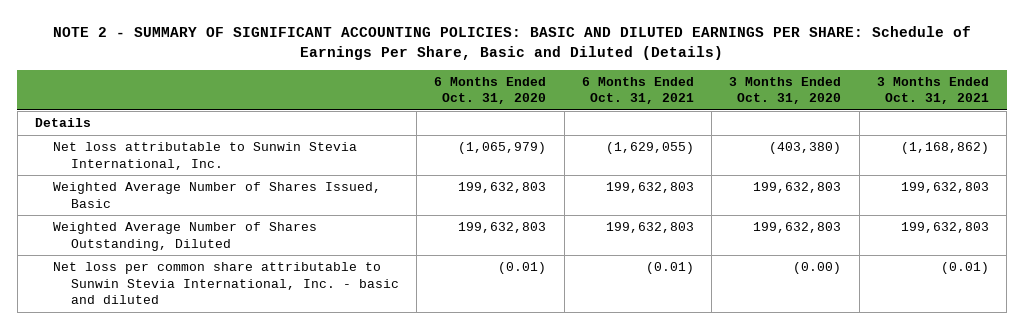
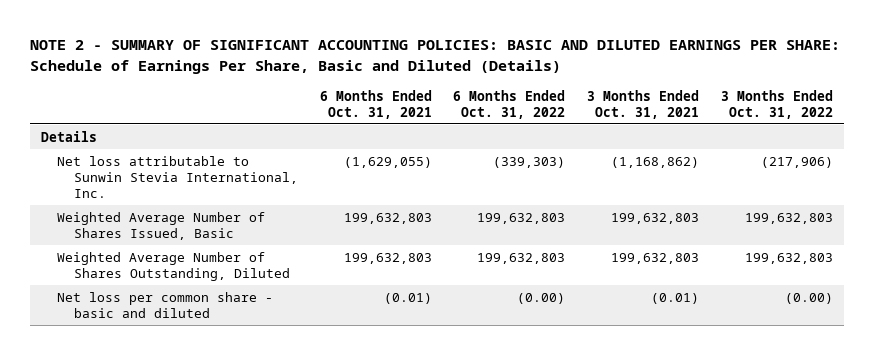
[434,76,547,105] 6 Months Ended Oct. 31, 2020 -> none
[729,76,842,105] 3 Months Ended Oct. 31, 2020 -> none
none -> [453,89,566,119] 6 Months Ended Oct. 31, 2022
none -> [721,89,834,119] 3 Months Ended Oct. 31, 2022
[52,262,399,304] Net loss per common share attributable to Sunwin Stevia International, Inc. - basic and diluted -> [57,291,274,318] Net loss per common share - basic and diluted

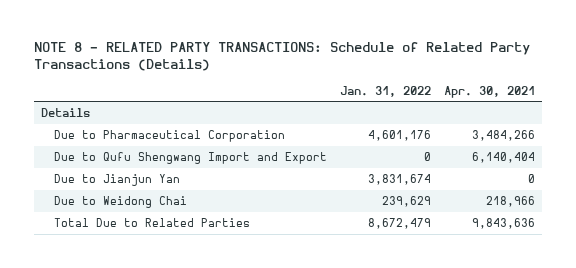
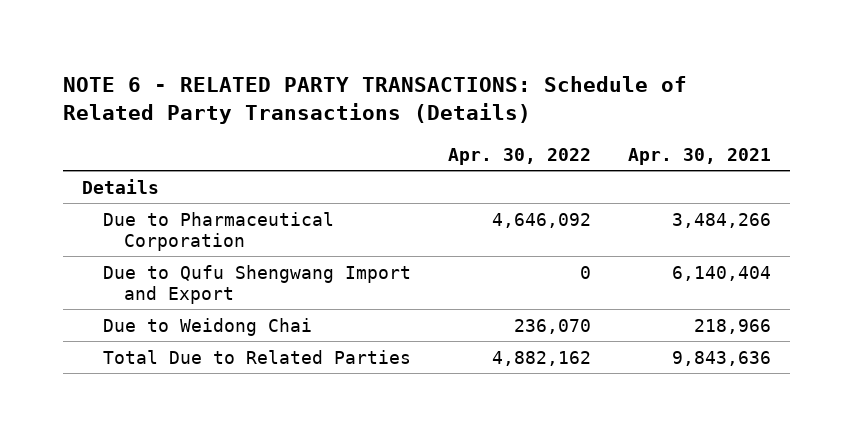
[34,41,531,71] NOTE 8 - RELATED PARTY TRANSACTIONS: Schedule of Related Party Transactions (Details) -> [63,75,688,124] NOTE 6 - RELATED PARTY TRANSACTIONS: Schedule of Related Party Transactions (Details)
[340,85,432,97] Jan. 31, 2022 -> none
none -> [448,147,592,165] Apr. 30, 2022
[54,174,181,187] Due to Jianjun Yan -> none

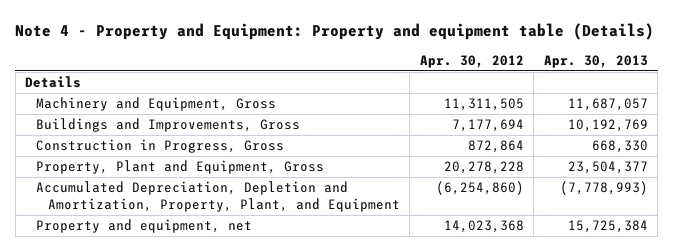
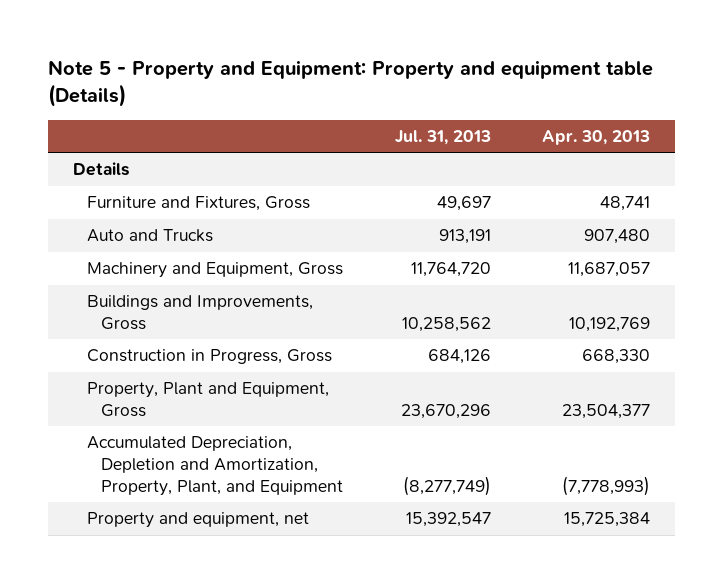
[15,23,655,41] Note 4 - Property and Equipment: Property and equipment table (Details) -> [47,59,653,107] Note 5 - Property and Equipment: Property and equipment table (Details)
[419,55,524,69] Apr. 30, 2012 -> none
none -> [394,129,491,145] Jul. 31, 2013
none -> [87,196,311,212] Furniture and Fixtures, Gross
none -> [87,229,214,243] Auto and Trucks

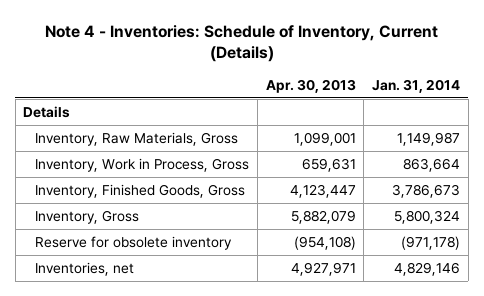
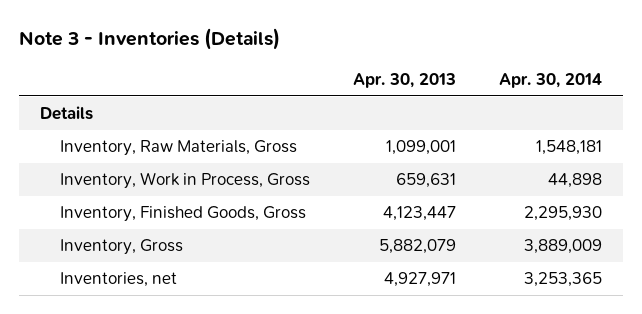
[44,24,438,63] Note 4 - Inventories: Schedule of Inventory, Current (Details) -> [18,28,280,51] Note 3 - Inventories (Details)
[372,79,461,94] Jan. 31, 2014 -> none
none -> [498,72,602,88] Apr. 30, 2014
[34,235,232,250] Reserve for obsolete inventory -> none

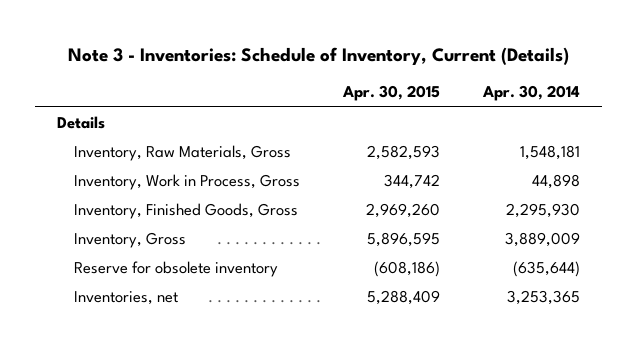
[18,28,280,51] Note 3 - Inventories (Details) -> [67,46,569,65] Note 3 - Inventories: Schedule of Inventory, Current (Details)
[352,72,456,88] Apr. 30, 2013 -> none
none -> [342,85,441,102] Apr. 30, 2015
none -> [73,261,278,278] Reserve for obsolete inventory

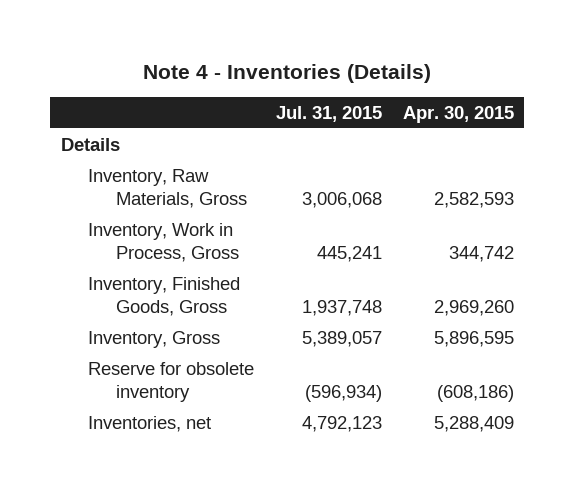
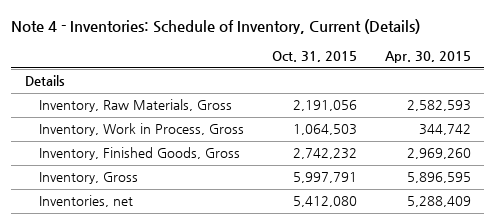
[143,63,432,83] Note 4 - Inventories (Details) -> [11,19,421,35] Note 4 - Inventories: Schedule of Inventory, Current (Details)
[275,105,382,122] Jul. 31, 2015 -> none
none -> [272,51,358,63] Oct. 31, 2015
[88,361,255,403] Reserve for obsolete inventory -> none

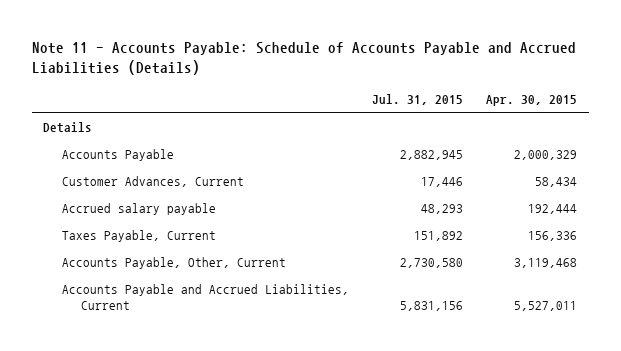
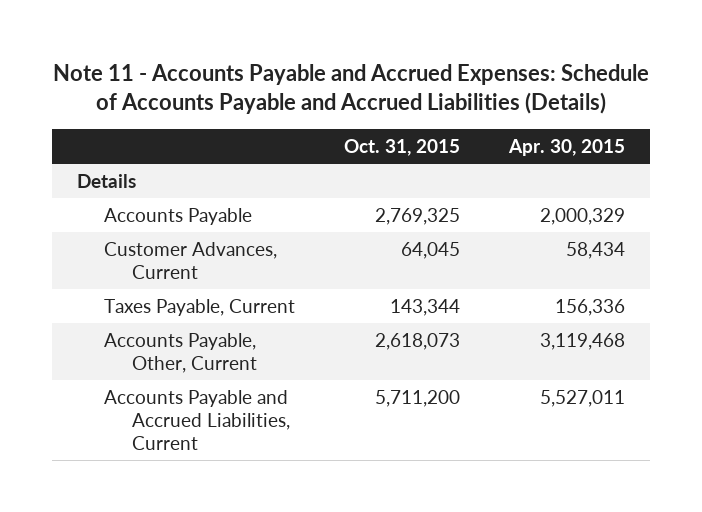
[31,41,576,75] Note 11 - Accounts Payable: Schedule of Accounts Payable and Accrued Liabilities (Details) -> [52,64,649,115] Note 11 - Accounts Payable and Accrued Expenses: Schedule of Accounts Payable and Accrued Liabilities (Details)
[372,93,464,105] Jul. 31, 2015 -> none
none -> [344,138,461,156] Oct. 31, 2015
[62,202,217,215] Accrued salary payable -> none

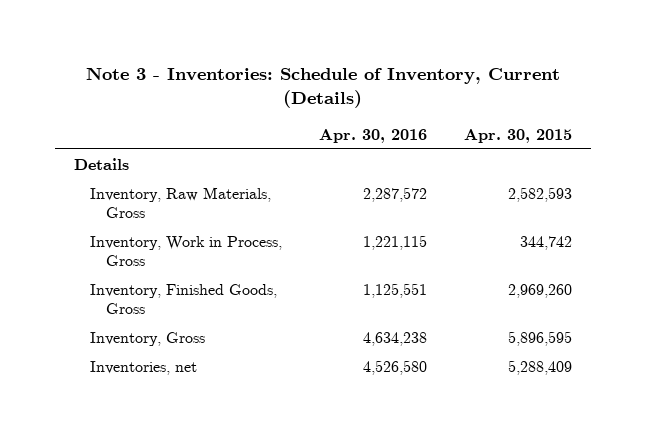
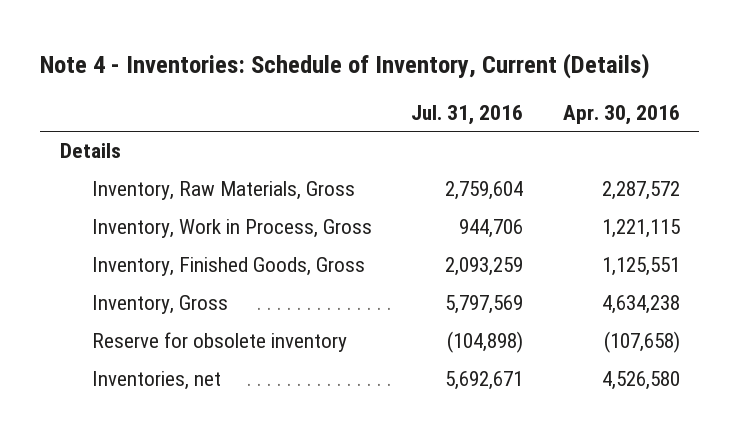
[86,66,561,108] Note 3 - Inventories: Schedule of Inventory, Current (Details) -> [40,52,651,79] Note 4 - Inventories: Schedule of Inventory, Current (Details)
[464,128,573,143] Apr. 30, 2015 -> none
none -> [411,105,524,126] Jul. 31, 2016
none -> [91,332,347,353] Reserve for obsolete inventory

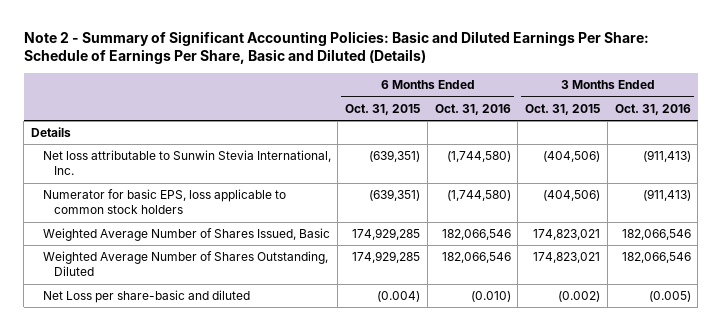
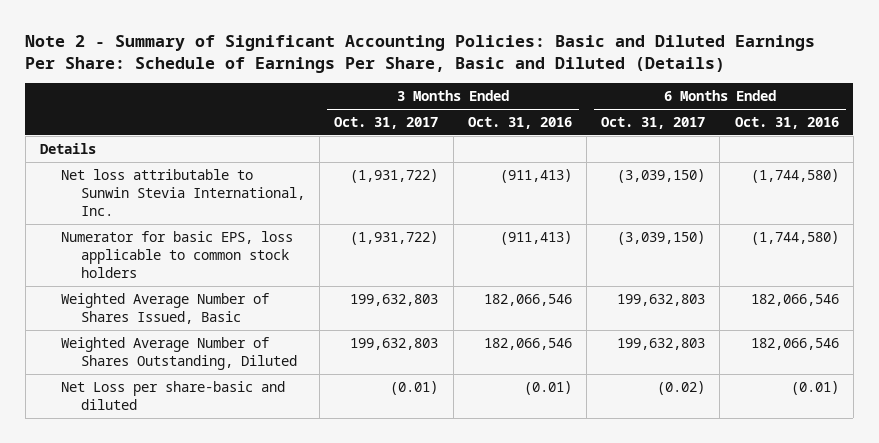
[345,103,421,115] Oct. 31, 2015 -> none
[525,103,601,115] Oct. 31, 2015 -> none
none -> [334,117,439,130] Oct. 31, 2017
none -> [601,117,706,130] Oct. 31, 2017
[470,291,511,303] (0.010) -> [790,380,839,395] (0.01)
[648,291,691,303] (0.005) -> [523,380,572,395] (0.01)

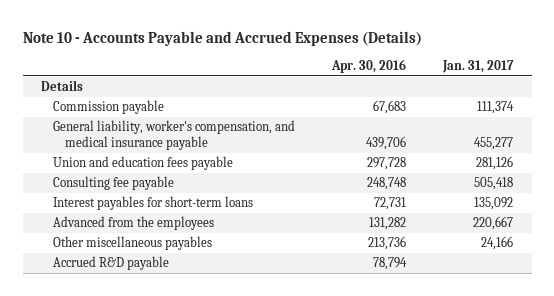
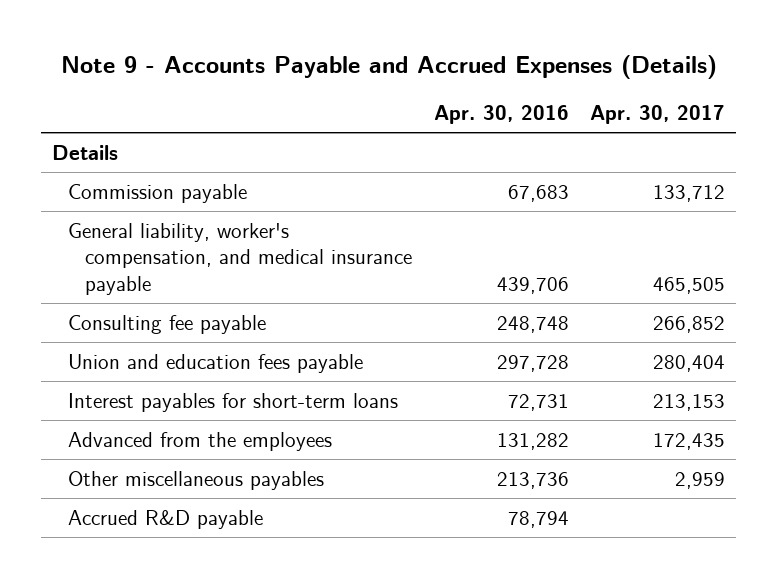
[22,30,422,46] Note 10 - Accounts Payable and Accrued Expenses (Details) -> [60,54,717,79] Note 9 - Accounts Payable and Accrued Expenses (Details)
[442,59,515,73] Jan. 31, 2017 -> none
none -> [590,105,726,125] Apr. 30, 2017
[53,156,234,171] Union and education fees payable -> [68,353,364,373] Union and education fees payable

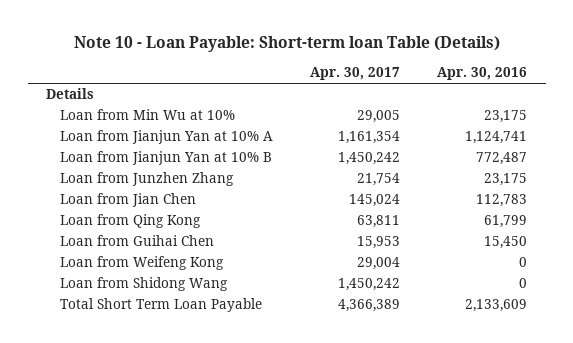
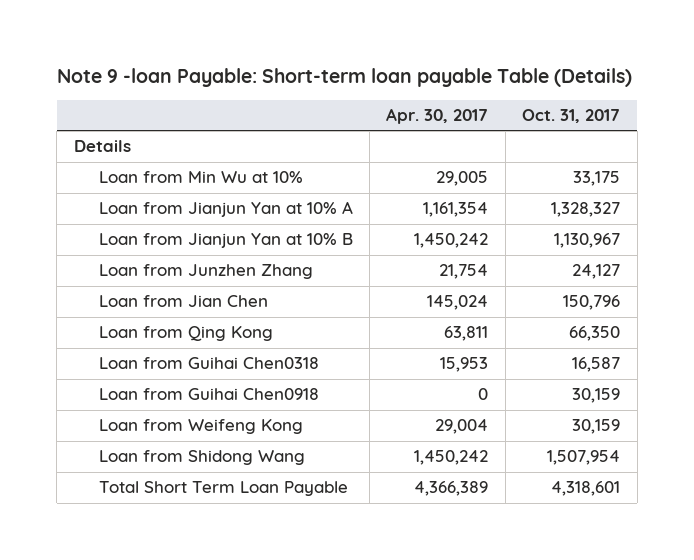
[73,36,500,53] Note 10 - Loan Payable: Short-term loan Table (Details) -> [56,68,632,88] Note 9 -loan Payable: Short-term loan payable Table (Details)
[437,67,528,81] Apr. 30, 2016 -> none
none -> [522,109,621,124] Oct. 31, 2017
[60,235,215,247] Loan from Guihai Chen -> [98,357,319,370] Loan from Guihai Chen0318
none -> [98,388,319,401] Loan from Guihai Chen0918

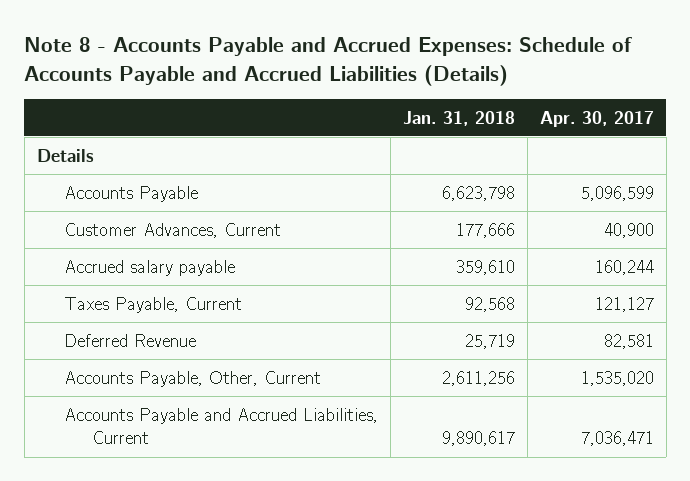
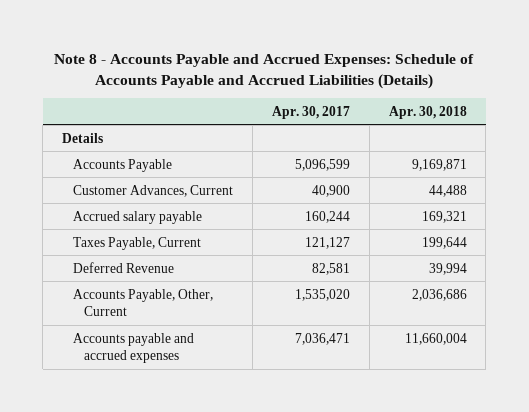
[402,110,515,126] Jan. 31, 2018 -> none
none -> [388,105,467,119] Apr. 30, 2018
[64,407,379,445] Accounts Payable and Accrued Liabilities, Current -> [73,332,195,363] Accounts payable and accrued expenses

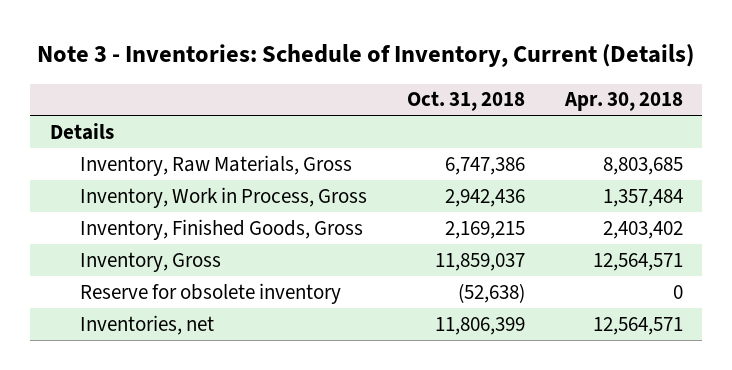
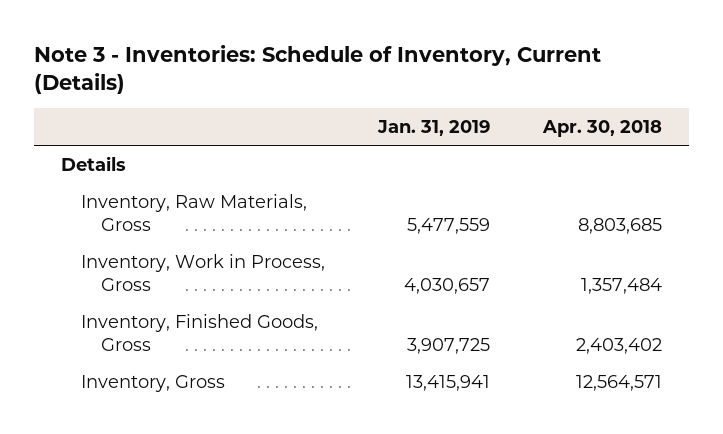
[406,91,525,112] Oct. 31, 2018 -> none
none -> [377,120,491,137] Jan. 31, 2019
[79,282,341,304] Reserve for obsolete inventory -> none
[79,314,214,335] Inventories, net -> none

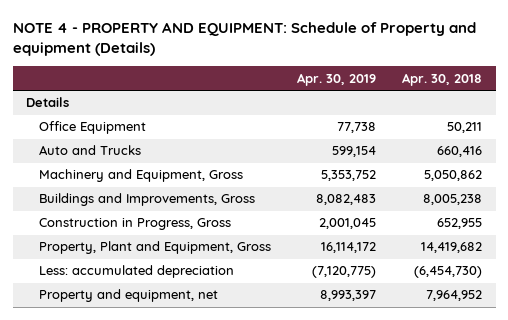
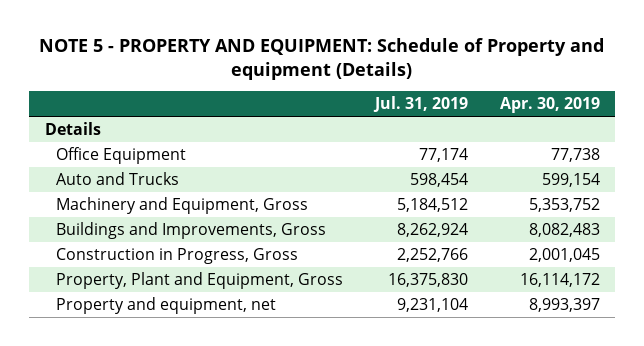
[12,22,476,57] NOTE 4 - PROPERTY AND EQUIPMENT: Schedule of Property and equipment (Details) -> [39,38,605,81] NOTE 5 - PROPERTY AND EQUIPMENT: Schedule of Property and equipment (Details)
[402,72,483,86] Apr. 30, 2018 -> none
none -> [372,96,468,113] Jul. 31, 2019
[39,265,235,279] Less: accumulated depreciation -> none

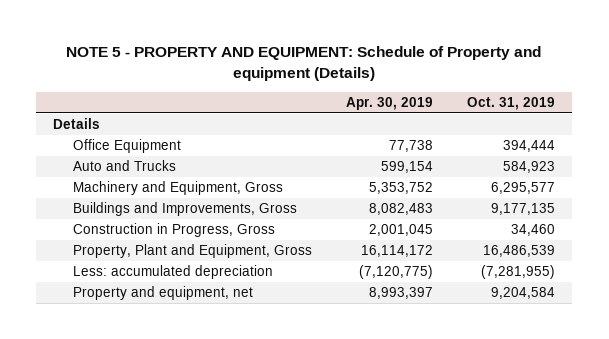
[372,96,468,113] Jul. 31, 2019 -> none
none -> [467,96,556,110] Oct. 31, 2019
none -> [73,265,274,280] Less: accumulated depreciation

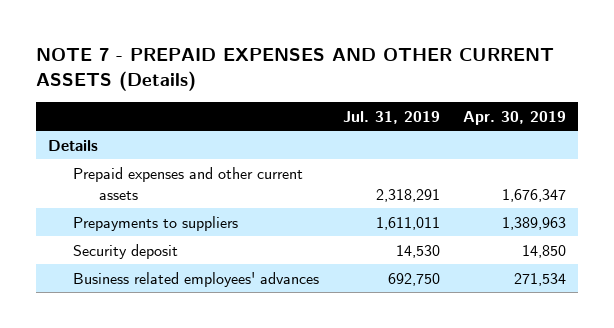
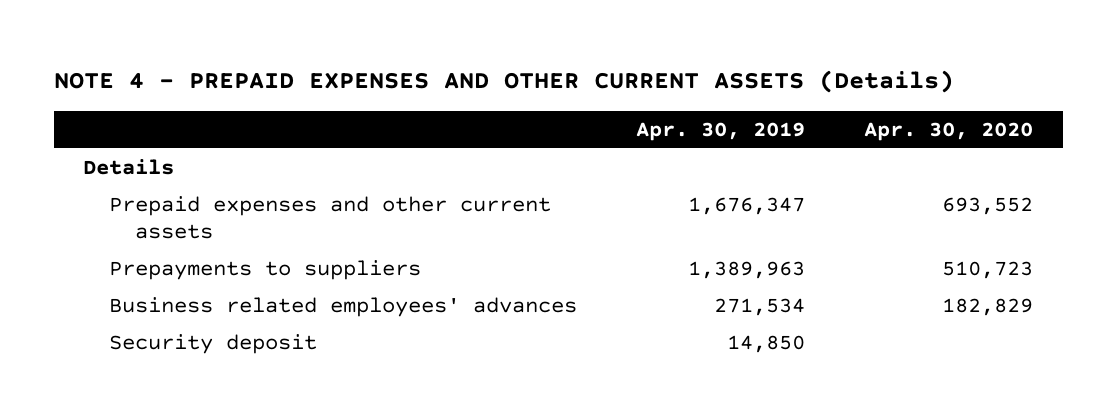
[35,46,554,91] NOTE 7 - PREPAID EXPENSES AND OTHER CURRENT ASSETS (Details) -> [53,70,954,94] NOTE 4 - PREPAID EXPENSES AND OTHER CURRENT ASSETS (Details)
[342,110,440,124] Jul. 31, 2019 -> none
none -> [864,121,1034,141] Apr. 30, 2020
[73,243,179,259] Security deposit -> [109,334,318,355] Security deposit

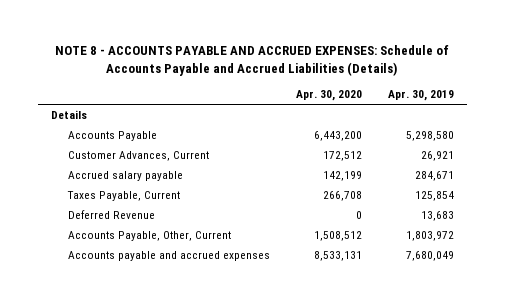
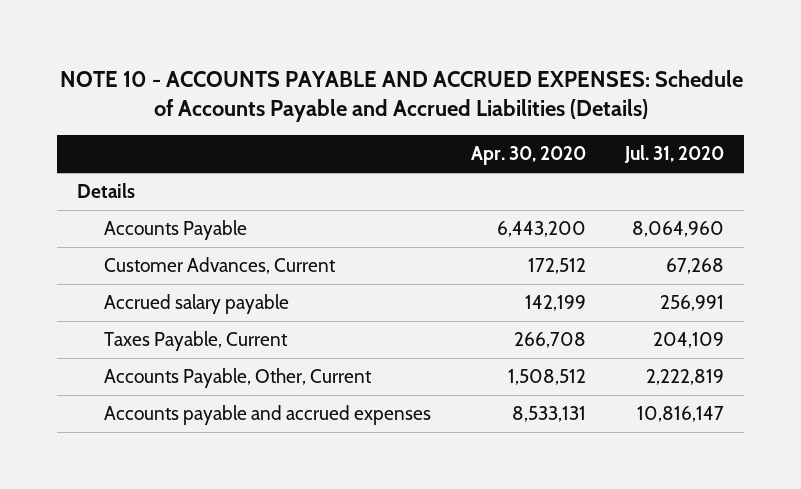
[55,45,450,76] NOTE 8 - ACCOUNTS PAYABLE AND ACCRUED EXPENSES: Schedule of Accounts Payable and Accrued Liabilities (Details) -> [59,69,743,123] NOTE 10 - ACCOUNTS PAYABLE AND ACCRUED EXPENSES: Schedule of Accounts Payable and Accrued Liabilities (Details)
[388,90,455,102] Apr. 30, 2019 -> none
none -> [624,145,725,164] Jul. 31, 2020
[68,210,156,220] Deferred Revenue -> none

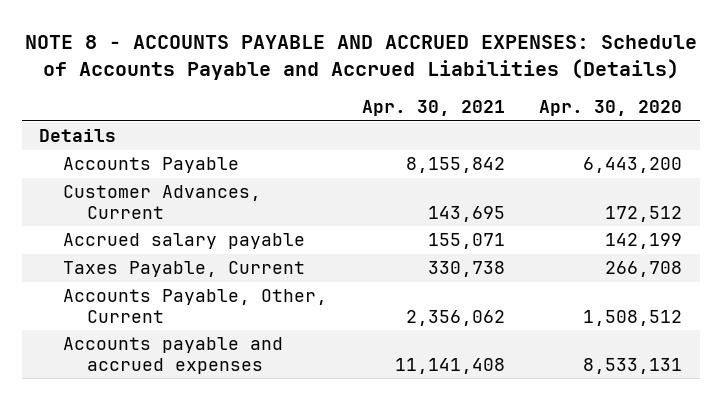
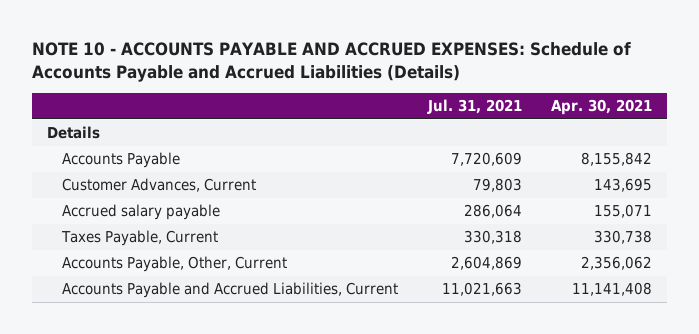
[24,34,697,80] NOTE 8 - ACCOUNTS PAYABLE AND ACCRUED EXPENSES: Schedule of Accounts Payable and Accrued Liabilities (Details) -> [31,41,631,82] NOTE 10 - ACCOUNTS PAYABLE AND ACCRUED EXPENSES: Schedule of Accounts Payable and Accrued Liabilities (Details)
[539,100,683,117] Apr. 30, 2020 -> none
none -> [426,99,522,115] Jul. 31, 2021
[63,337,284,374] Accounts payable and accrued expenses -> [61,282,398,299] Accounts Payable and Accrued Liabilities, Current

